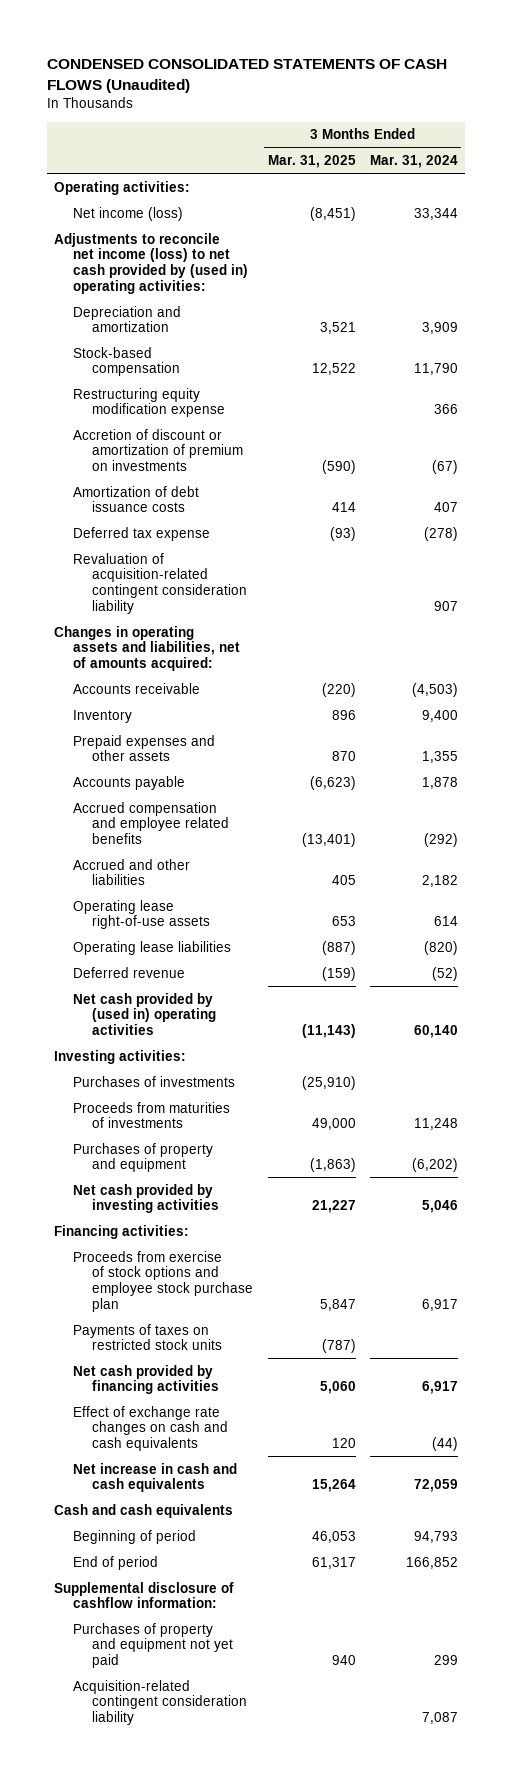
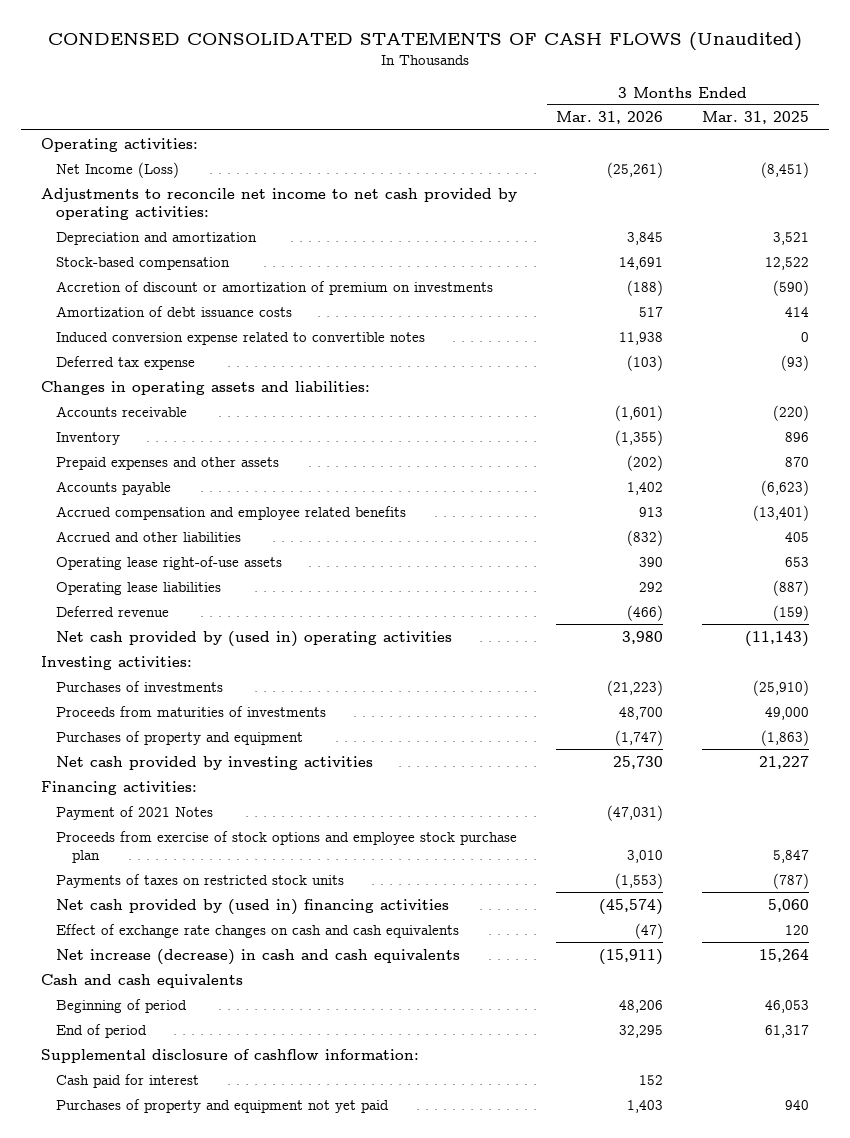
[369,155,458,169] Mar. 31, 2024 -> none
none -> [556,111,664,125] Mar. 31, 2026
[73,206,184,221] Net income (loss) -> [56,161,180,178] Net Income (Loss)
[54,232,249,294] Adjustments to reconcile net income (loss) to net cash provided by (used in) operating activities: -> [40,187,517,220] Adjustments to reconcile net income to net cash provided by operating activities:
[73,387,226,418] Restructuring equity modification expense -> none
none -> [56,331,426,345] Induced conversion expense related to convertible notes
[73,552,248,614] Revaluation of acquisition-related contingent consideration liability -> none
[54,625,241,671] Changes in operating assets and liabilities, net of amounts acquired: -> [40,380,370,395] Changes in operating assets and liabilities:
none -> [56,805,214,820] Payment of 2021 Notes
[73,1364,220,1395] Net cash provided by financing activities -> [56,898,450,915] Net cash provided by (used in) financing activities
[73,1462,238,1493] Net increase in cash and cash equivalents -> [56,948,461,965] Net increase (decrease) in cash and cash equivalents
none -> [56,1073,200,1088] Cash paid for interest
[73,1679,248,1725] Acquisition-related contingent consideration liability -> none

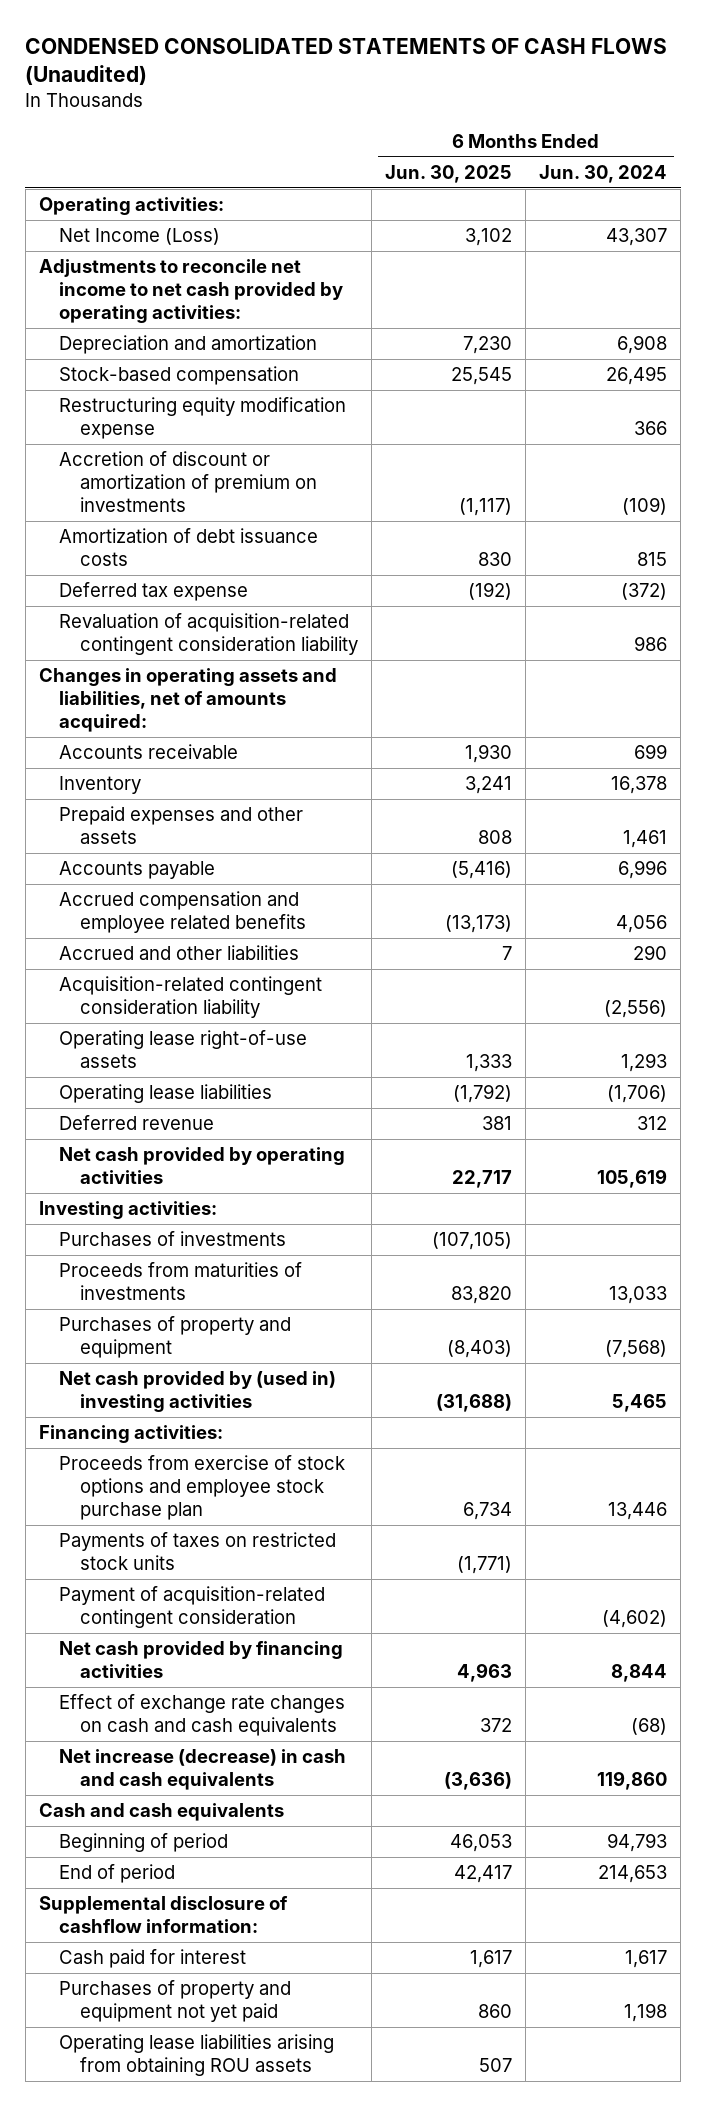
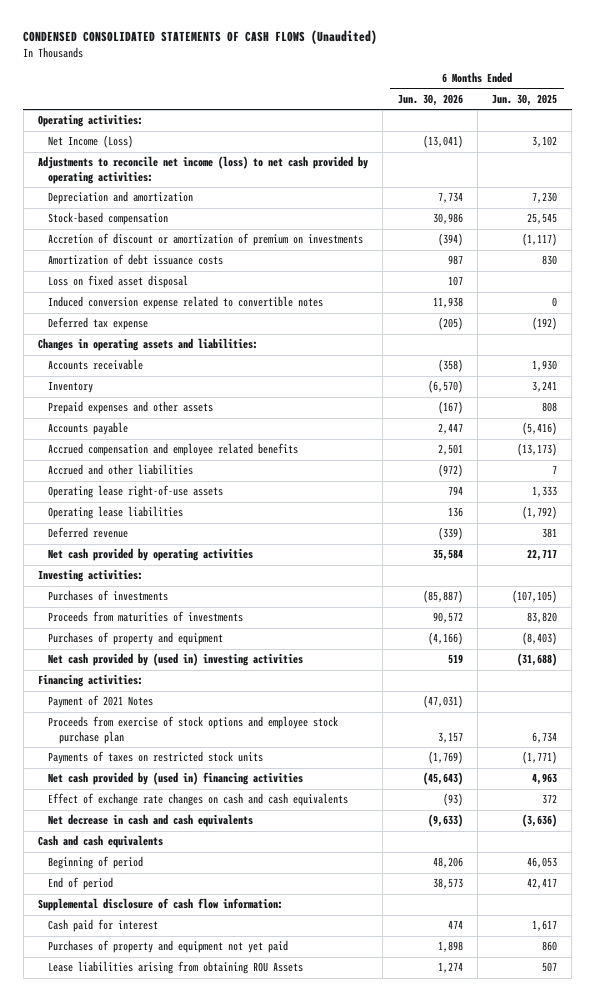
[538,164,667,183] Jun. 30, 2024 -> none
none -> [397,93,463,106] Jun. 30, 2026
[38,259,344,324] Adjustments to reconcile net income to net cash provided by operating activities: -> [38,156,369,184] Adjustments to reconcile net income (loss) to net cash provided by operating activities:
[59,397,347,440] Restructuring equity modification expense -> none
none -> [48,275,189,289] Loss on fixed asset disposal
none -> [48,296,324,310] Induced conversion expense related to convertible notes
[59,613,358,656] Revaluation of acquisition-related contingent consideration liability -> none
[38,668,337,733] Changes in operating assets and liabilities, net of amounts acquired: -> [38,338,259,352] Changes in operating assets and liabilities:
[59,976,323,1019] Acquisition-related contingent consideration liability -> none
none -> [48,695,154,709] Payment of 2021 Notes
[59,1586,326,1629] Payment of acquisition-related contingent consideration -> none
[59,1641,344,1679] Net cash provided by financing activities -> [48,772,304,786] Net cash provided by (used in) financing activities
[59,1749,347,1791] Net increase (decrease) in cash and cash equivalents -> [48,814,254,828] Net decrease in cash and cash equivalents
[38,1896,288,1934] Supplemental disclosure of cashflow information: -> [38,898,284,912] Supplemental disclosure of cash flow information:
[59,2034,335,2077] Operating lease liabilities arising from obtaining ROU assets -> [48,961,304,975] Lease liabilities arising from obtaining ROU Assets

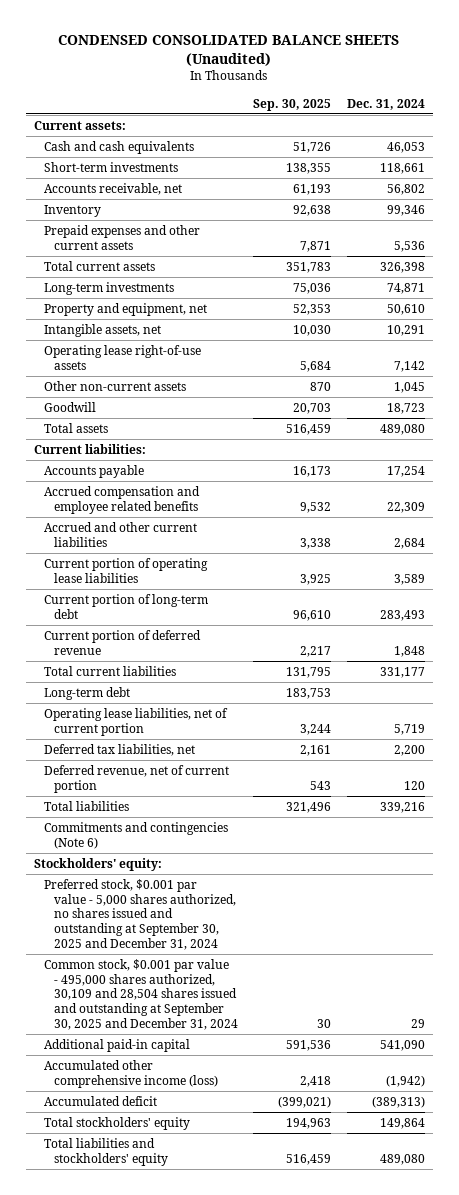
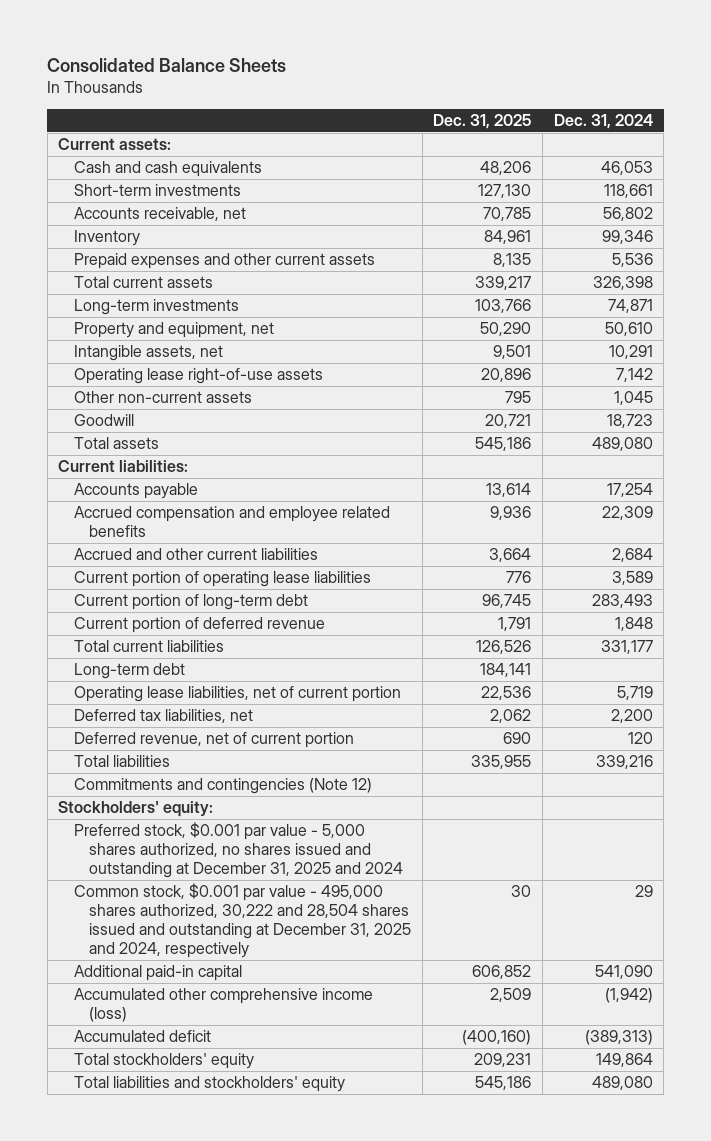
[58,34,400,66] CONDENSED CONSOLIDATED BALANCE SHEETS (Unaudited) -> [47,57,287,72] Consolidated Balance Sheets
[253,98,332,111] Sep. 30, 2025 -> none
none -> [433,113,532,129] Dec. 31, 2025
[43,822,228,849] Commitments and contingencies (Note 6) -> [73,778,372,795] Commitments and contingencies (Note 12)
[43,879,236,950] Preferred stock, $0.001 par value - 5,000 shares authorized, no shares issued and outstanding at September 30, 2025 and December 31, 2024 -> [73,822,403,879] Preferred stock, $0.001 par value - 5,000 shares authorized, no shares issued and outstanding at December 31, 2025 and 2024
[43,959,238,1030] Common stock, $0.001 par value - 495,000 shares authorized, 30,109 and 28,504 shares issued and outstanding at September 30, 2025 and December 31, 2024 -> [73,883,411,959] Common stock, $0.001 par value - 495,000 shares authorized, 30,222 and 28,504 shares issued and outstanding at December 31, 2025 and 2024, respectively

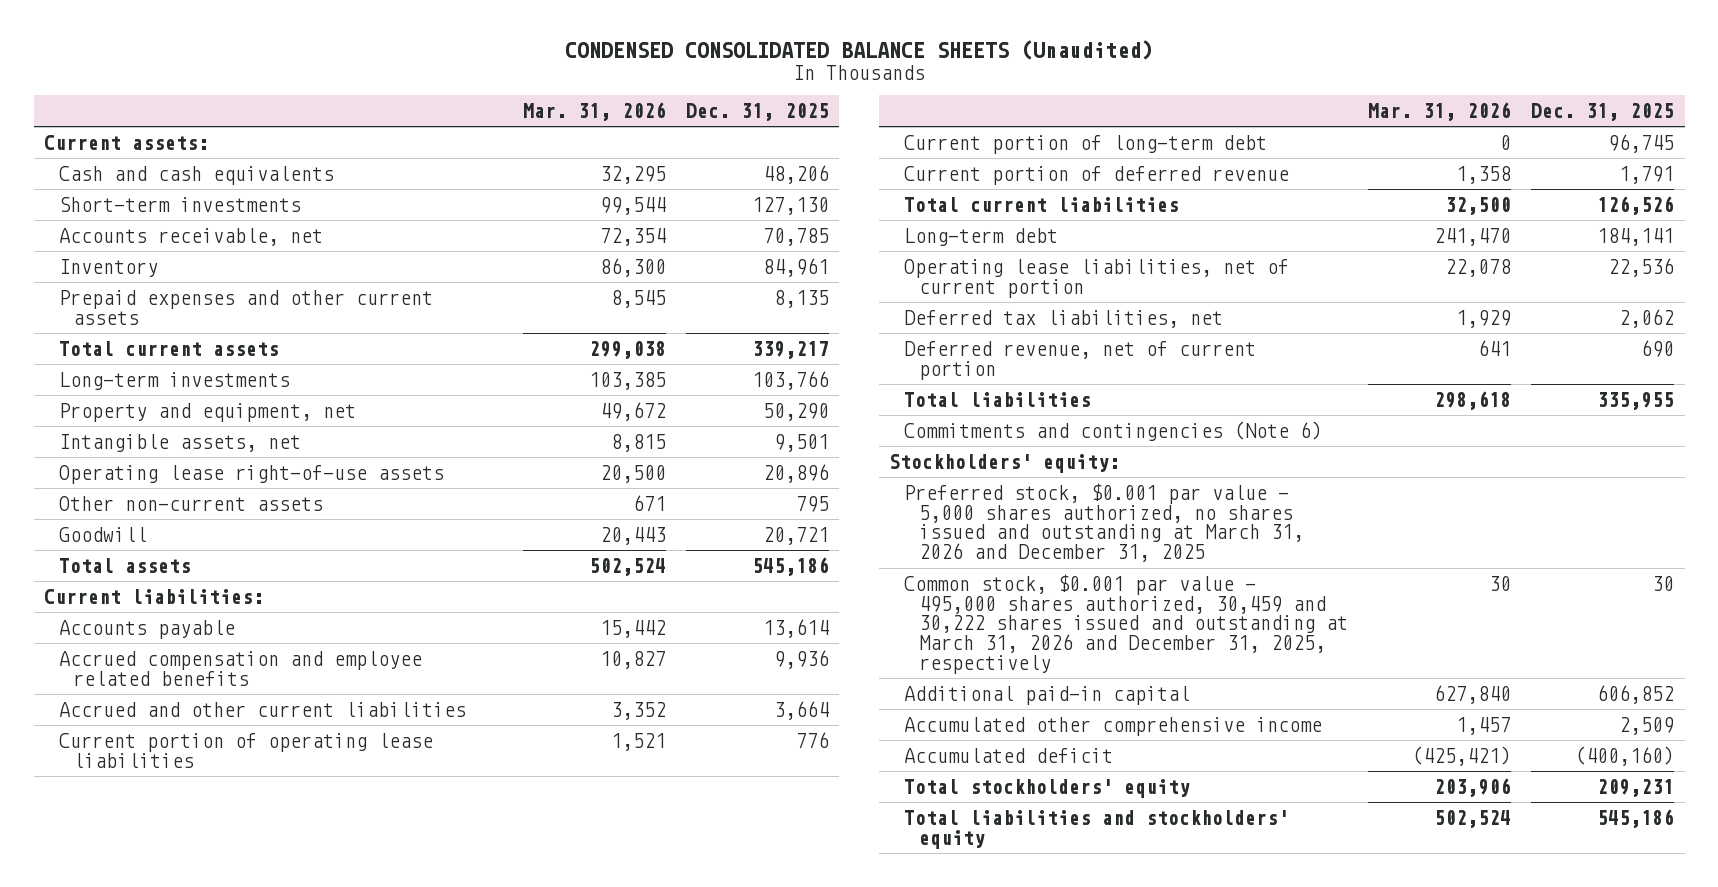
[47,57,287,72] Consolidated Balance Sheets -> [565,40,1154,61] CONDENSED CONSOLIDATED BALANCE SHEETS (Unaudited)
[553,113,653,129] Dec. 31, 2024 -> none
none -> [522,102,666,122] Mar. 31, 2026
[73,778,372,795] Commitments and contingencies (Note 12) -> [903,420,1322,441] Commitments and contingencies (Note 6)
[73,822,403,879] Preferred stock, $0.001 par value - 5,000 shares authorized, no shares issued and outstanding at December 31, 2025 and 2024 -> [903,482,1304,563] Preferred stock, $0.001 par value - 5,000 shares authorized, no shares issued and outstanding at March 31, 2026 and December 31, 2025
[73,883,411,959] Common stock, $0.001 par value - 495,000 shares authorized, 30,222 and 28,504 shares issued and outstanding at December 31, 2025 and 2024, respectively -> [903,573,1348,675] Common stock, $0.001 par value - 495,000 shares authorized, 30,459 and 30,222 shares issued and outstanding at March 31, 2026 and December 31, 2025, respectively
[73,988,373,1023] Accumulated other comprehensive income (loss) -> [903,716,1322,736] Accumulated other comprehensive income

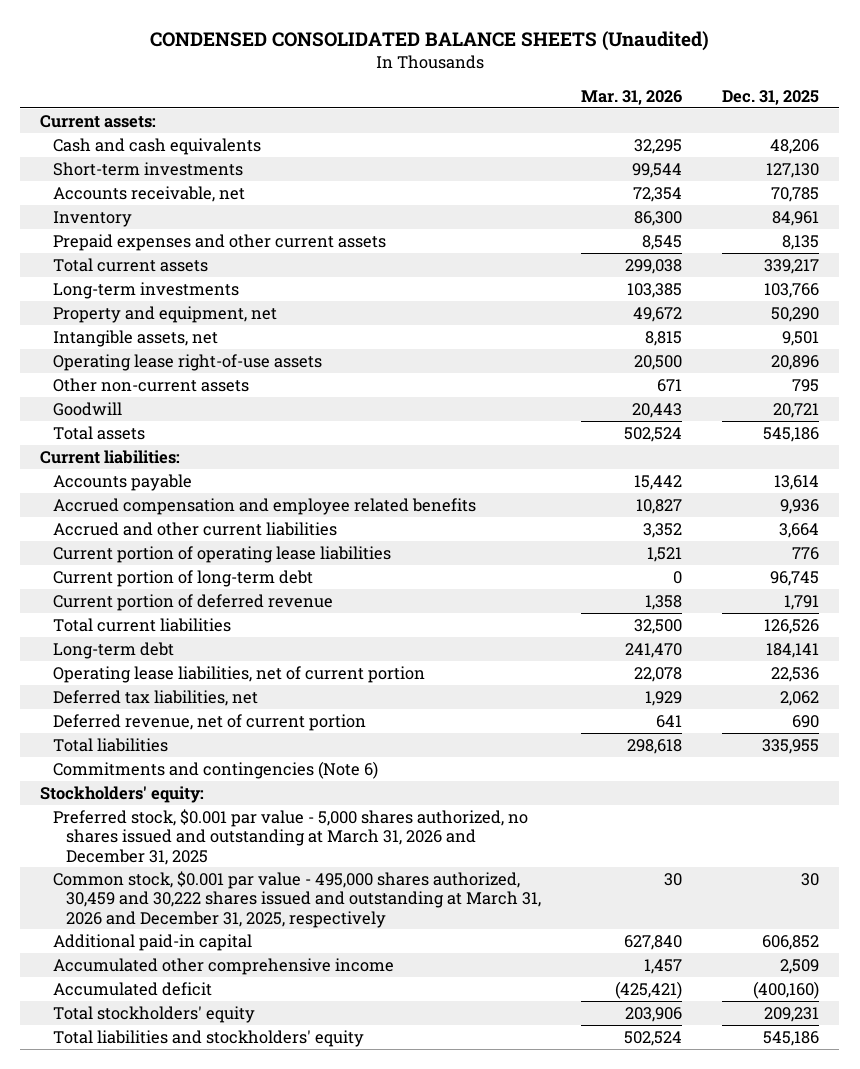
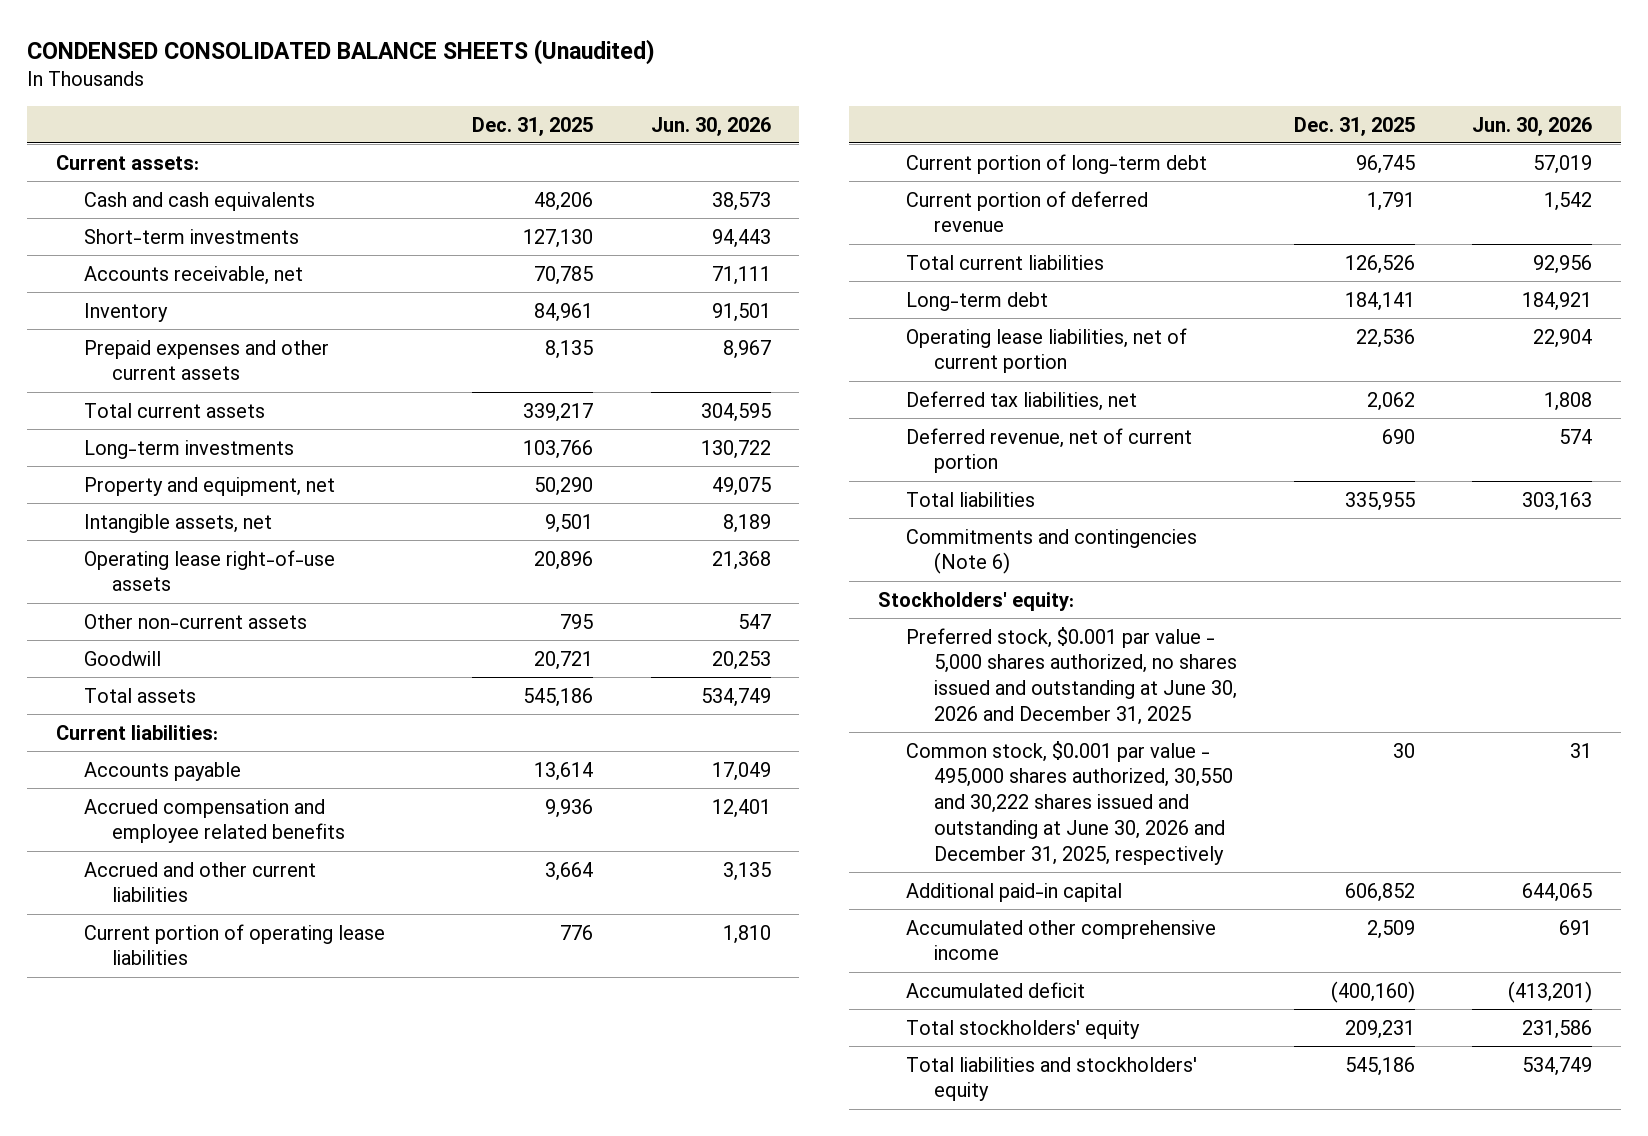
[581,90,683,106] Mar. 31, 2026 -> none
none -> [650,116,771,136] Jun. 30, 2026
[53,808,529,865] Preferred stock, $0.001 par value - 5,000 shares authorized, no shares issued and outstanding at March 31, 2026 and December 31, 2025 -> [905,626,1237,725] Preferred stock, $0.001 par value - 5,000 shares authorized, no shares issued and outstanding at June 30, 2026 and December 31, 2025
[53,870,542,928] Common stock, $0.001 par value - 495,000 shares authorized, 30,459 and 30,222 shares issued and outstanding at March 31, 2026 and December 31, 2025, respectively -> [905,740,1233,865] Common stock, $0.001 par value - 495,000 shares authorized, 30,550 and 30,222 shares issued and outstanding at June 30, 2026 and December 31, 2025, respectively

